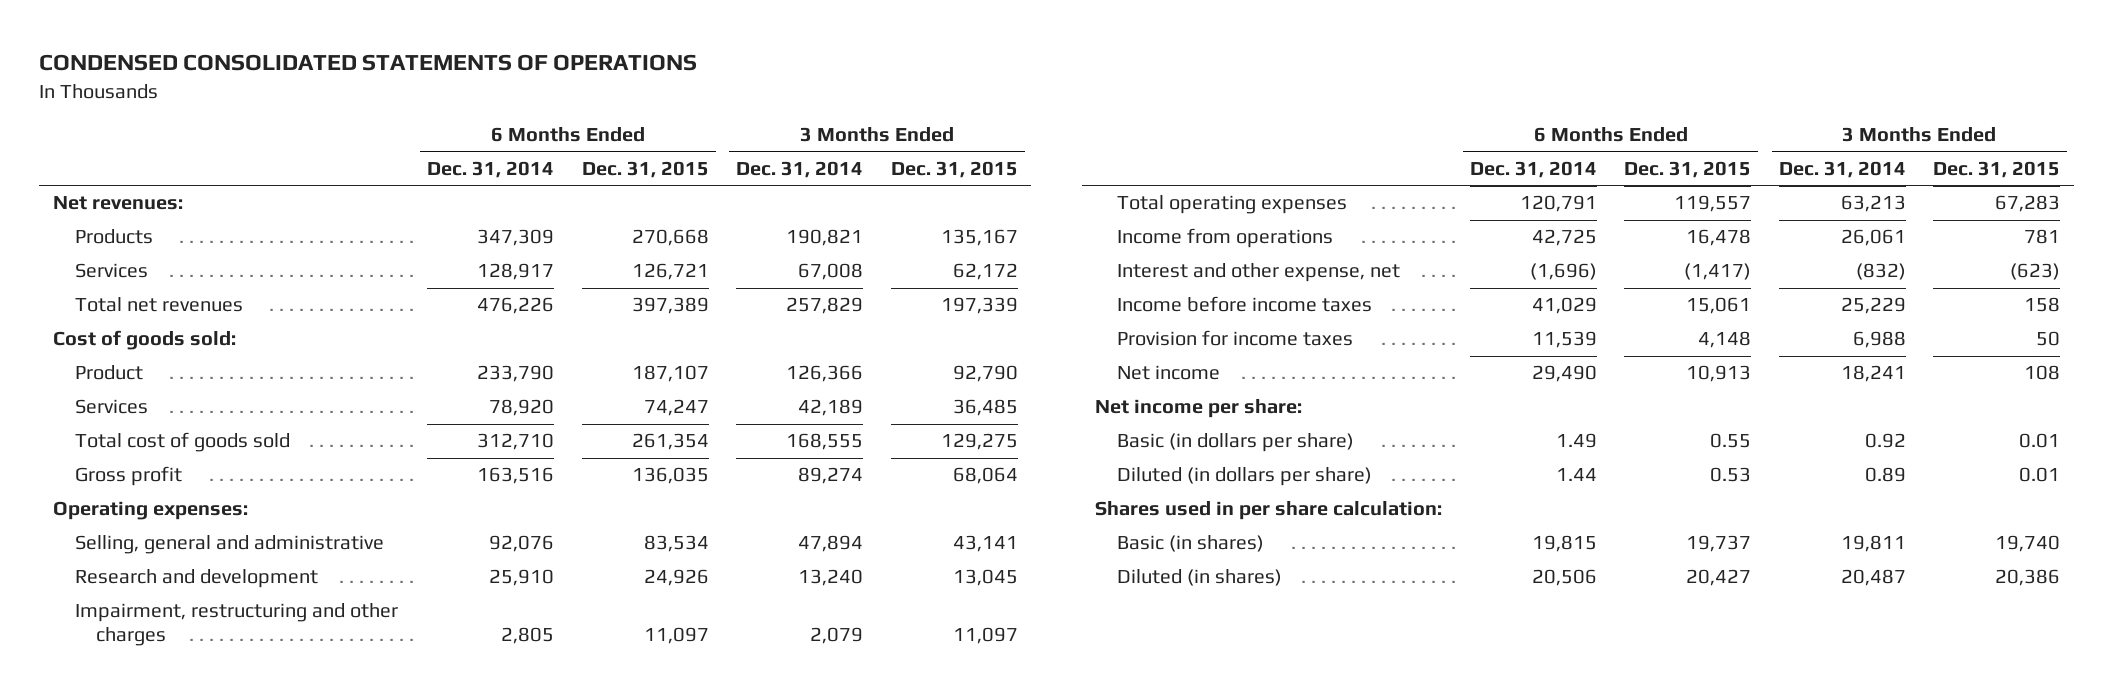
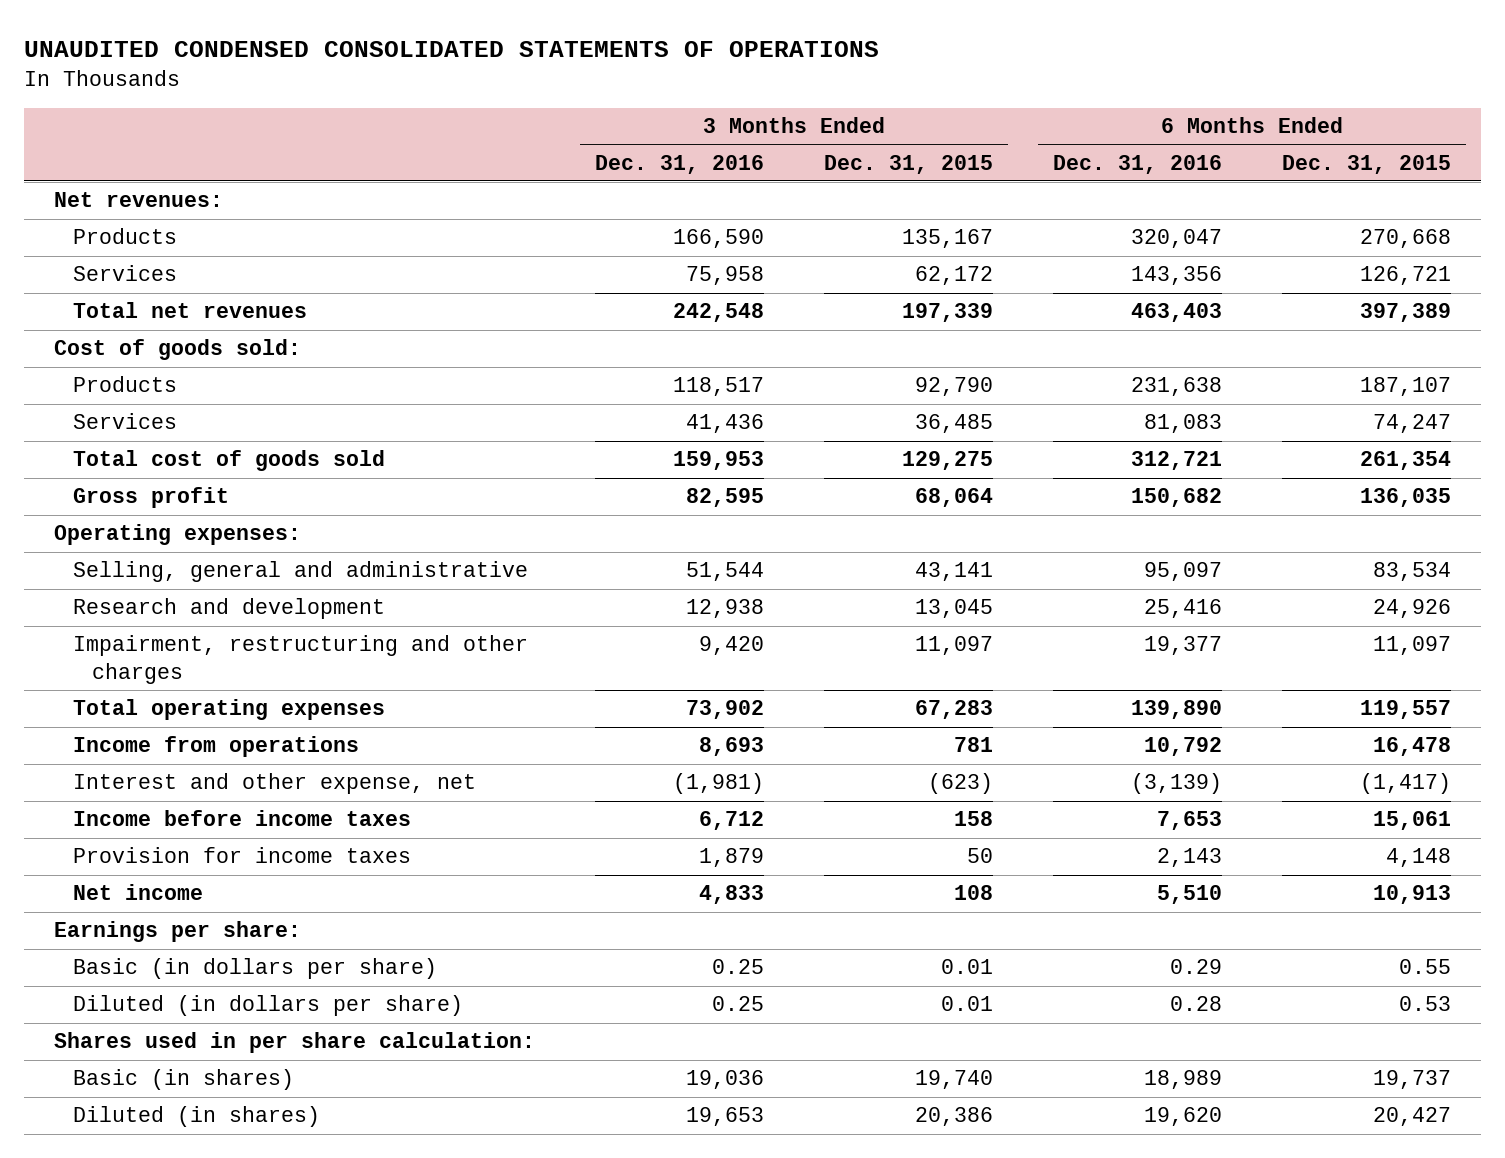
[39,54,698,72] CONDENSED CONSOLIDATED STATEMENTS OF OPERATIONS -> [24,41,880,58] UNAUDITED CONDENSED CONSOLIDATED STATEMENTS OF OPERATIONS
[427,160,555,178] Dec. 31, 2014 -> none
[736,160,864,178] Dec. 31, 2014 -> none
none -> [595,154,765,174] Dec. 31, 2016
none -> [1052,154,1222,174] Dec. 31, 2016
[74,365,143,381] Product -> [73,376,178,393] Products
[1095,399,1303,419] Net income per share: -> [54,921,302,943] Earnings per share:

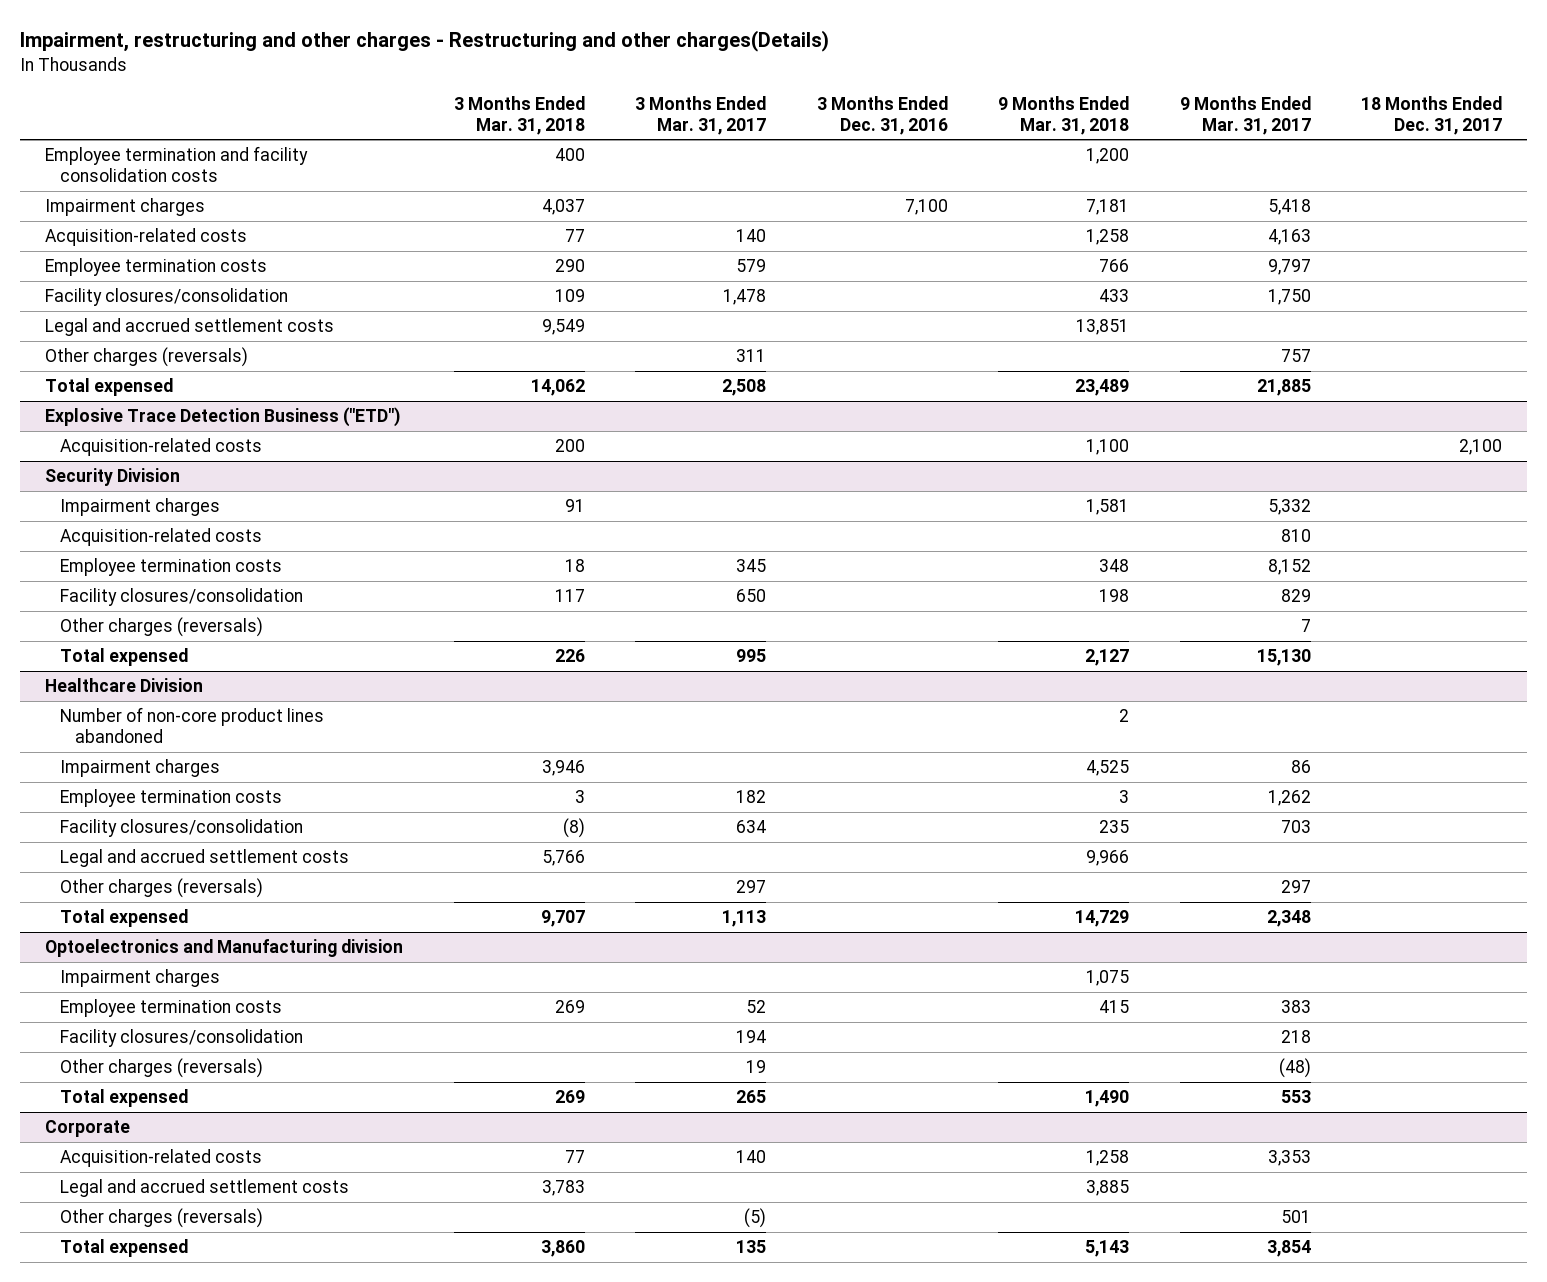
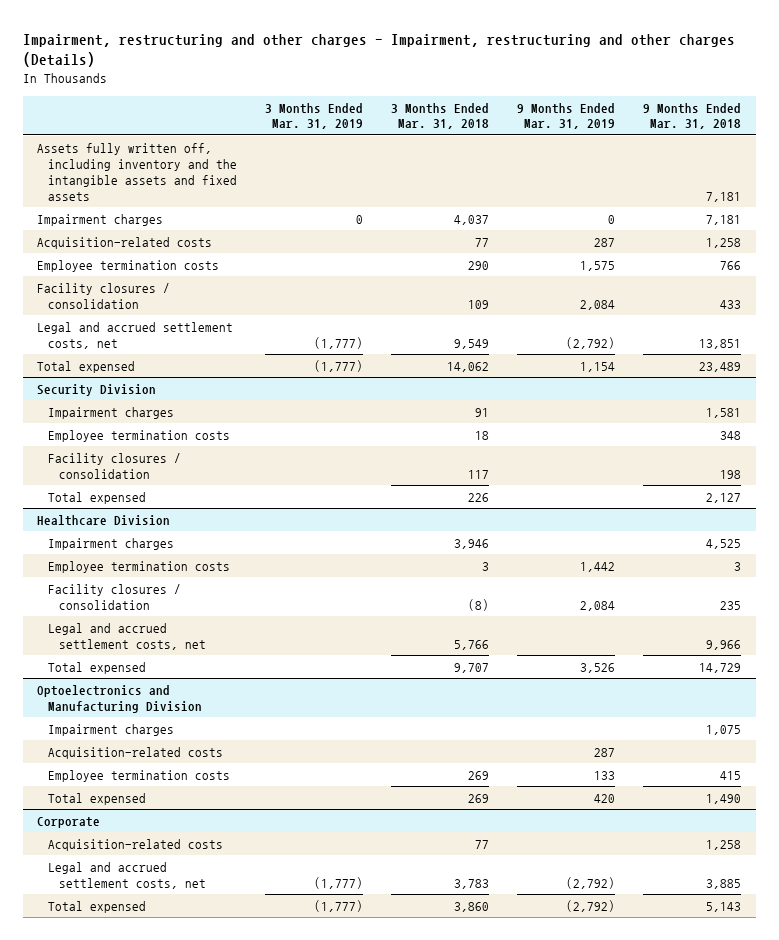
[20,30,830,53] Impairment, restructuring and other charges - Restructuring and other charges(Details) -> [23,33,736,68] Impairment, restructuring and other charges - Impairment, restructuring and other charges (Details)
[635,95,767,135] 3 Months Ended Mar. 31, 2017 -> none
[816,95,948,135] 3 Months Ended Dec. 31, 2016 -> none
[1179,95,1311,135] 9 Months Ended Mar. 31, 2017 -> none
[1360,95,1502,135] 18 Months Ended Dec. 31, 2017 -> none
none -> [265,102,364,130] 3 Months Ended Mar. 31, 2019
none -> [517,102,616,130] 9 Months Ended Mar. 31, 2019
[45,146,309,183] Employee termination and facility consolidation costs -> none
none -> [37,142,238,201] Assets fully written off, including inventory and the intangible assets and fixed assets
[45,347,249,368] Other charges (reversals) -> none
[45,288,289,307] Facility closures/consolidation -> [37,282,171,309] Facility closures / consolidation
[45,318,335,337] Legal and accrued settlement costs -> [37,321,234,349] Legal and accrued settlement costs, net
[45,407,401,428] Explosive Trace Detection Business ("ETD") -> none
[60,438,263,457] Acquisition-related costs -> none
[60,528,263,547] Acquisition-related costs -> none
[60,617,264,638] Other charges (reversals) -> none
[60,588,304,607] Facility closures/consolidation -> [48,452,182,479] Facility closures / consolidation
[60,707,325,744] Number of non-core product lines abandoned -> none
[60,878,264,899] Other charges (reversals) -> none
[60,819,304,838] Facility closures/consolidation -> [48,583,182,610] Facility closures / consolidation
[60,849,350,868] Legal and accrued settlement costs -> [48,622,206,650] Legal and accrued settlement costs, net
[45,939,404,958] Optoelectronics and Manufacturing division -> [37,684,203,713] Optoelectronics and Manufacturing Division
none -> [48,746,224,759] Acquisition-related costs
[60,1029,304,1048] Facility closures/consolidation -> none
[60,1058,264,1079] Other charges (reversals) -> none
[60,1208,264,1229] Other charges (reversals) -> none
[60,1179,350,1198] Legal and accrued settlement costs -> [48,861,206,889] Legal and accrued settlement costs, net

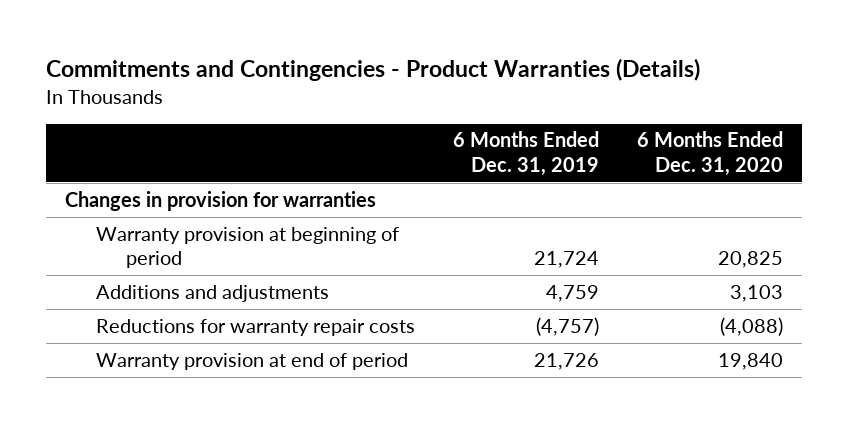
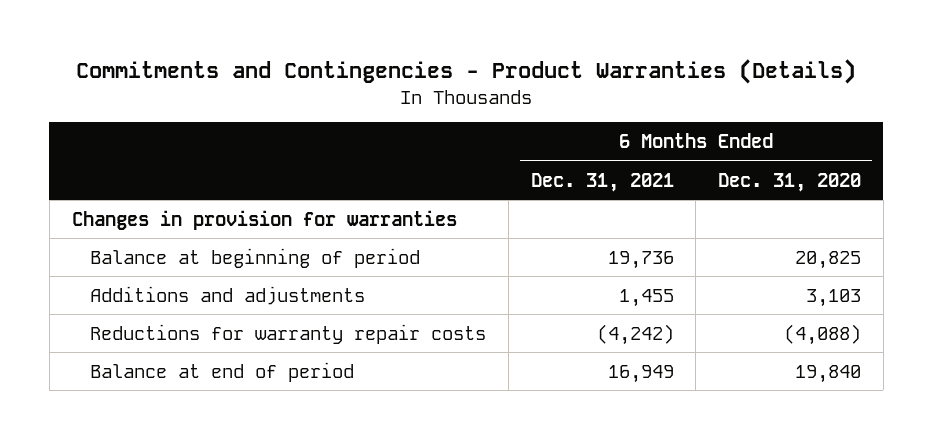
[452,131,599,176] 6 Months Ended Dec. 31, 2019 -> none
none -> [530,172,674,192] Dec. 31, 2021
[95,226,399,269] Warranty provision at beginning of period -> [90,247,421,268] Balance at beginning of period
[95,352,408,370] Warranty provision at end of period -> [90,361,355,382] Balance at end of period

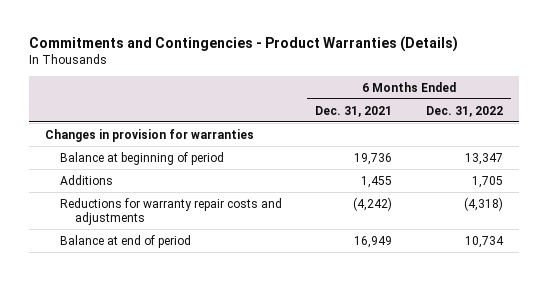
[717,172,861,192] Dec. 31, 2020 -> none
none -> [425,105,503,117] Dec. 31, 2022
[90,285,366,305] Additions and adjustments -> [60,174,114,185] Additions
[90,323,487,344] Reductions for warranty repair costs -> [60,197,283,226] Reductions for warranty repair costs and adjustments

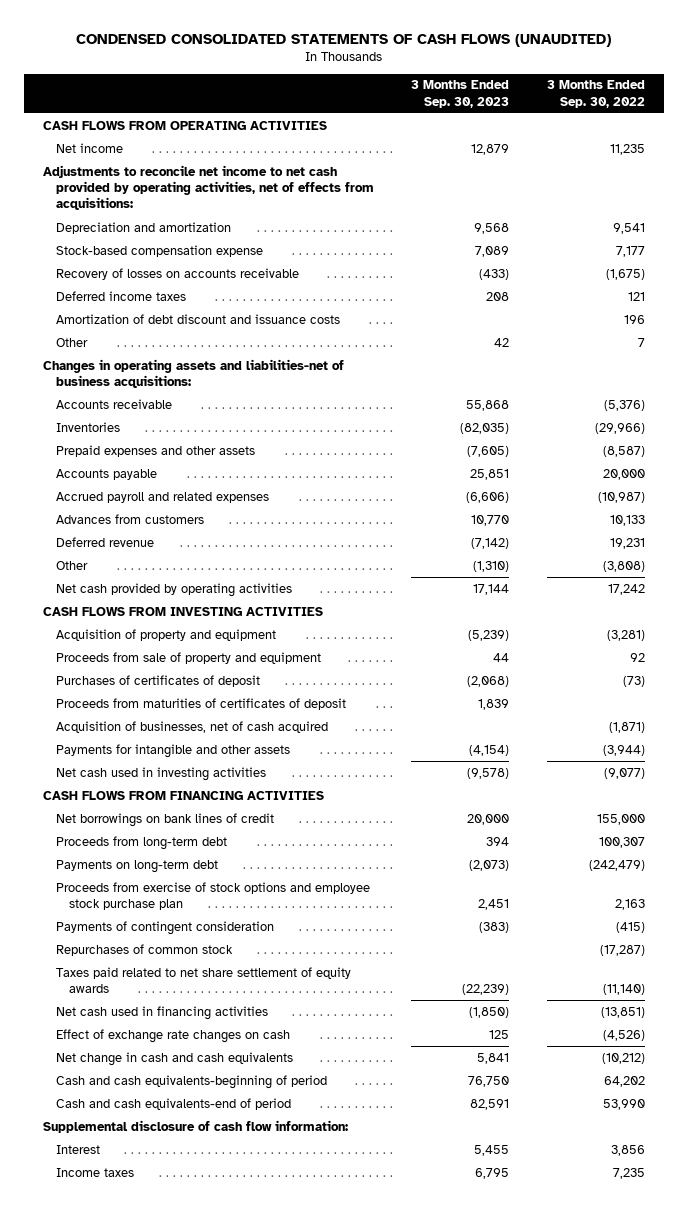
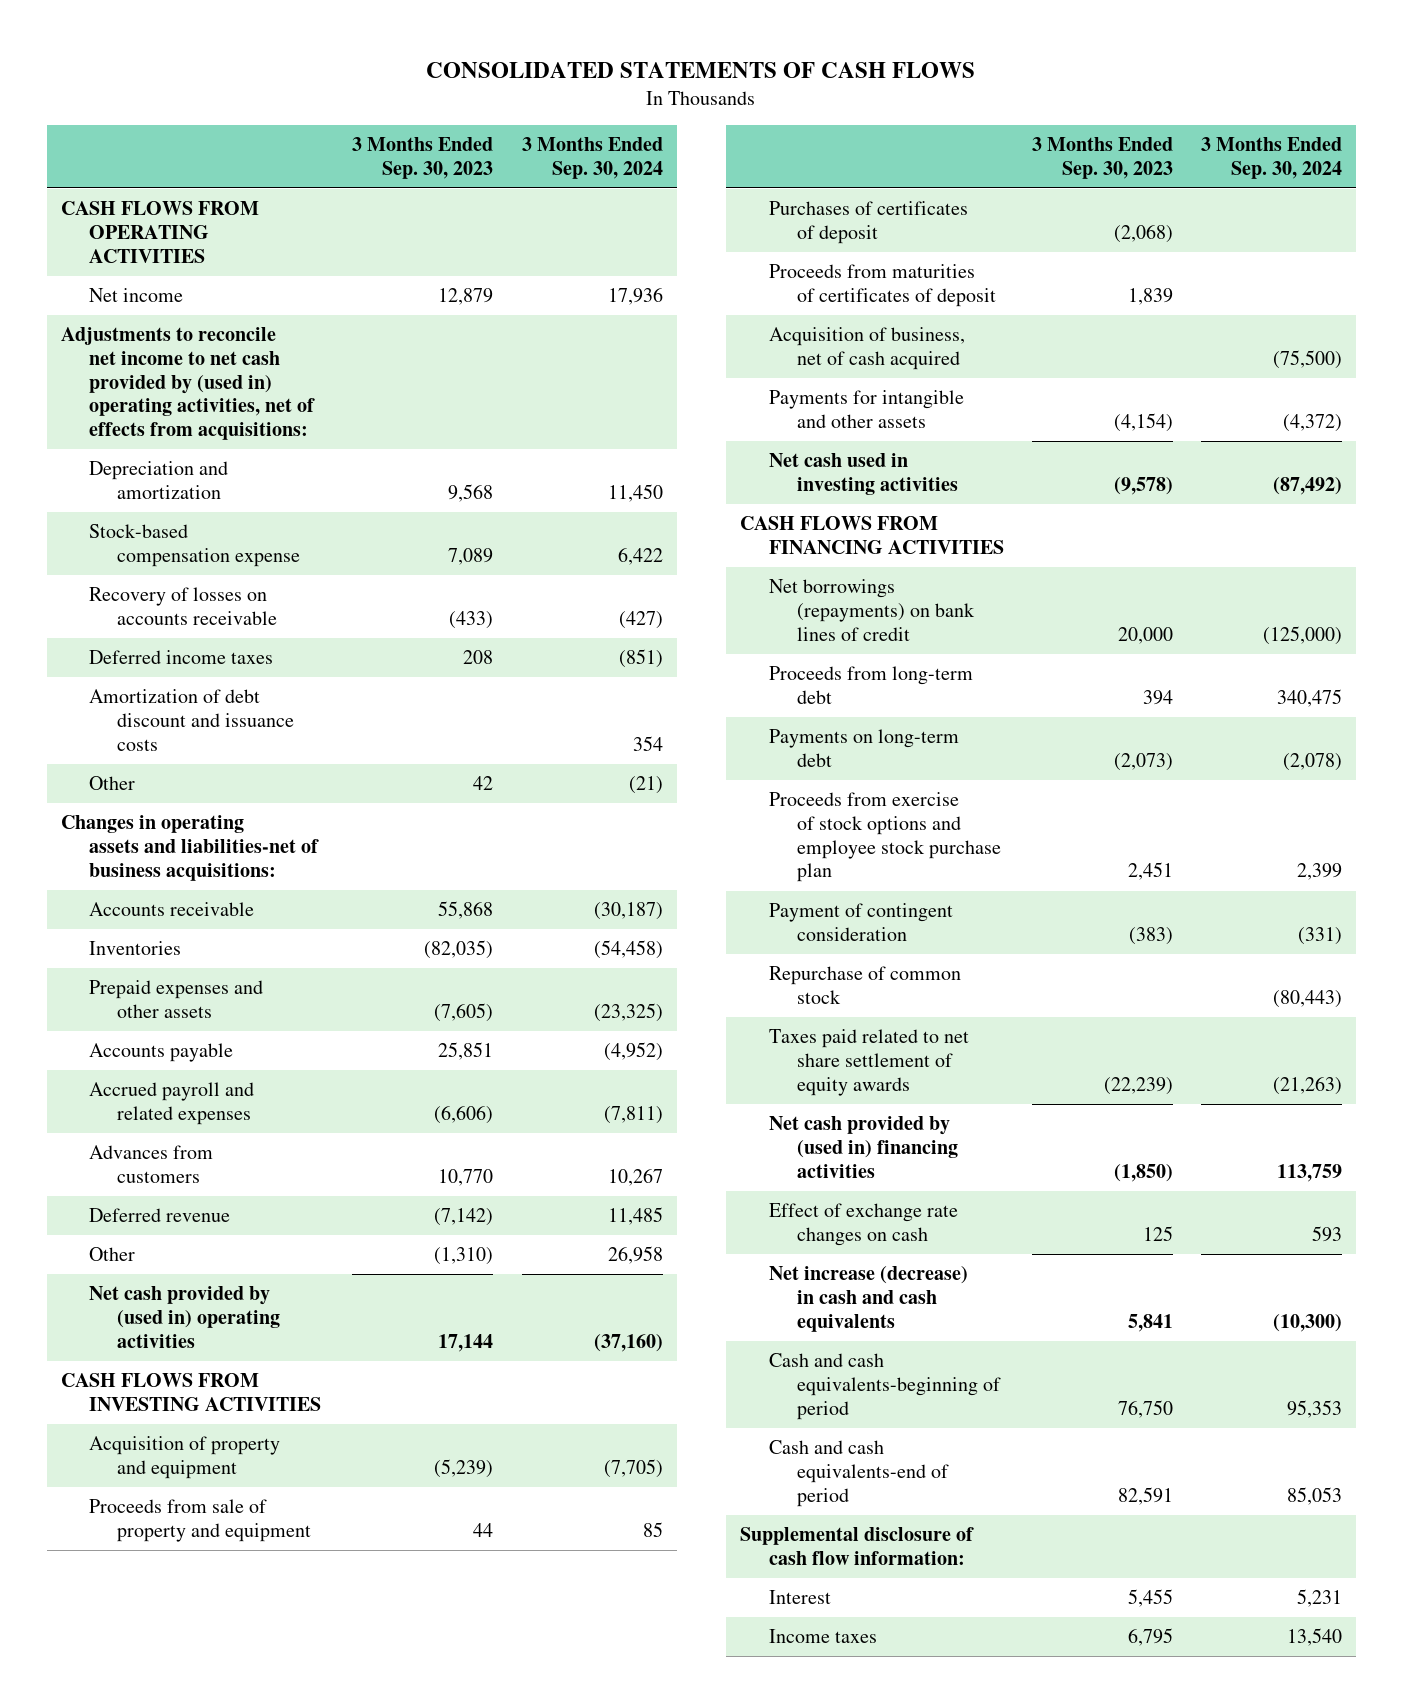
[75,33,611,47] CONDENSED CONSOLIDATED STATEMENTS OF CASH FLOWS (UNAUDITED) -> [426,61,976,78] CONSOLIDATED STATEMENTS OF CASH FLOWS
[546,80,645,108] 3 Months Ended Sep. 30, 2022 -> none
none -> [521,136,663,179] 3 Months Ended Sep. 30, 2024
[42,164,374,211] Adjustments to reconcile net income to net cash provided by operating activities, net of effects from acquisitions: -> [61,327,316,441] Adjustments to reconcile net income to net cash provided by (used in) operating activities, net of effects from acquisitions:
[55,582,292,597] Net cash provided by operating activities -> [89,1286,281,1348] Net cash provided by (used in) operating activities
[55,720,328,733] Acquisition of businesses, net of cash acquired -> [768,327,965,370] Acquisition of business, net of cash acquired
[55,812,274,827] Net borrowings on bank lines of credit -> [768,579,975,641] Net borrowings (repayments) on bank lines of credit
[55,920,274,935] Payments of contingent consideration -> [768,903,953,941] Payment of contingent consideration
[55,943,233,956] Repurchases of common stock -> [768,966,961,1004] Repurchase of common stock
[55,1005,268,1020] Net cash used in financing activities -> [768,1116,958,1178] Net cash provided by (used in) financing activities
[55,1051,293,1066] Net change in cash and cash equivalents -> [768,1266,968,1332] Net increase (decrease) in cash and cash equivalents

